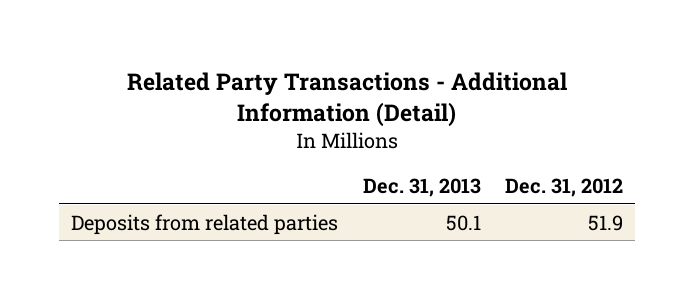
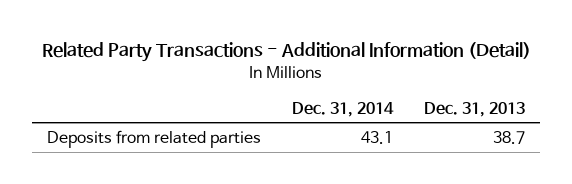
[504,178,623,198] Dec. 31, 2012 -> none
none -> [292,101,395,117] Dec. 31, 2014
[445,214,481,231] 50.1 -> [492,131,525,145] 38.7

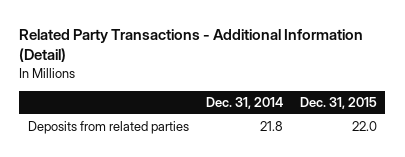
[423,101,525,117] Dec. 31, 2013 -> none
none -> [299,97,377,110] Dec. 31, 2015
[361,131,394,145] 43.1 -> [259,121,283,132] 21.8

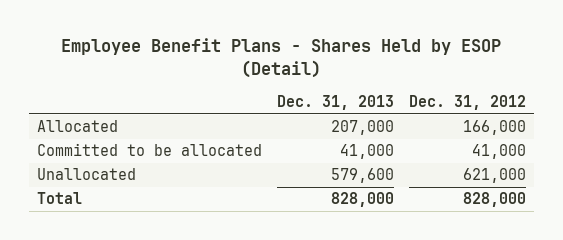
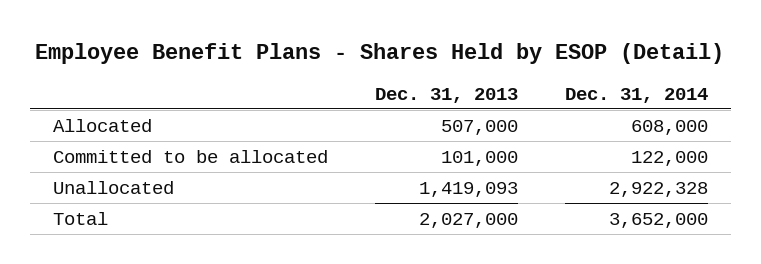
[409,95,527,111] Dec. 31, 2012 -> none
none -> [564,87,708,103] Dec. 31, 2014
[330,120,394,136] 207,000 -> [440,119,518,135] 507,000
[339,144,394,160] 41,000 -> [440,150,518,166] 101,000
[330,168,394,184] 579,600 -> [418,181,518,197] 1,419,093
[330,192,394,208] 828,000 -> [418,212,518,228] 2,027,000

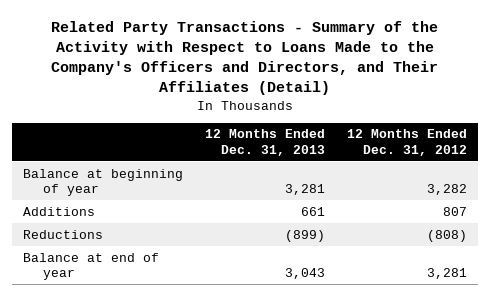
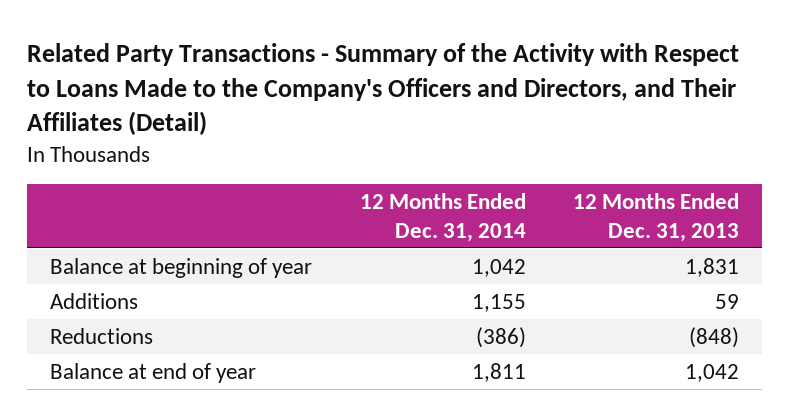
[347,129,468,156] 12 Months Ended Dec. 31, 2012 -> none
none -> [359,192,526,242] 12 Months Ended Dec. 31, 2014
[285,183,326,195] 3,281 -> [684,257,739,277] 1,831
[301,206,326,216] 661 -> [714,293,739,309] 59
[285,229,326,242] (899) -> [688,326,739,348] (848)
[285,267,326,279] 3,043 -> [684,363,739,382] 1,042

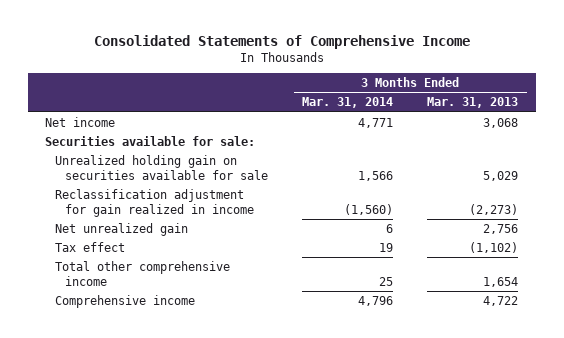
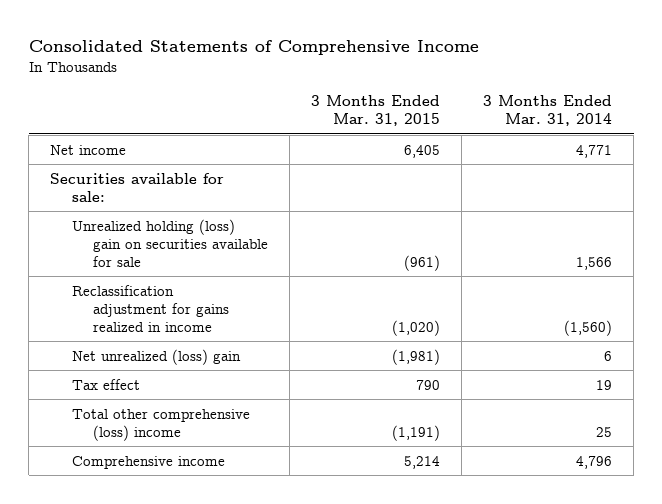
[427,97,519,109] Mar. 31, 2013 -> none
none -> [311,95,441,127] 3 Months Ended Mar. 31, 2015
[54,154,268,180] Unrealized holding gain on securities available for sale -> [71,218,268,267] Unrealized holding (loss) gain on securities available for sale
[54,188,254,217] Reclassification adjustment for gain realized in income -> [71,284,229,332] Reclassification adjustment for gains realized in income
[54,222,188,236] Net unrealized gain -> [71,348,241,365] Net unrealized (loss) gain
[54,260,230,286] Total other comprehensive income -> [71,408,250,441] Total other comprehensive (loss) income

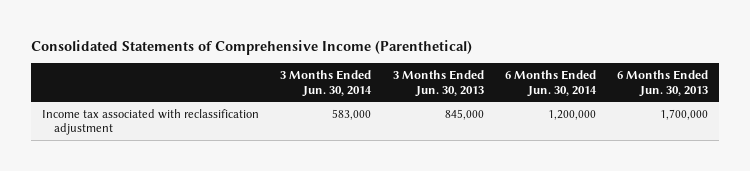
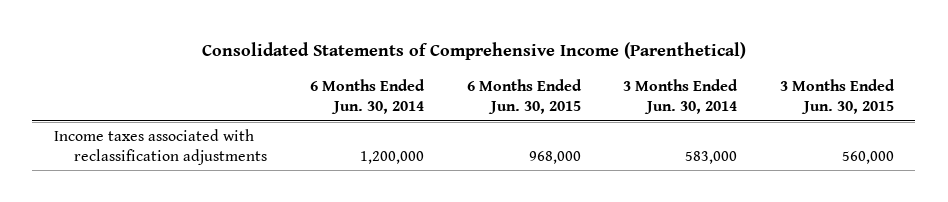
[392,70,484,97] 3 Months Ended Jun. 30, 2013 -> none
[617,70,709,97] 6 Months Ended Jun. 30, 2013 -> none
none -> [466,79,582,115] 6 Months Ended Jun. 30, 2015
none -> [780,79,896,115] 3 Months Ended Jun. 30, 2015
[41,108,259,136] Income tax associated with reclassification adjustment -> [53,129,268,166] Income taxes associated with reclassification adjustments

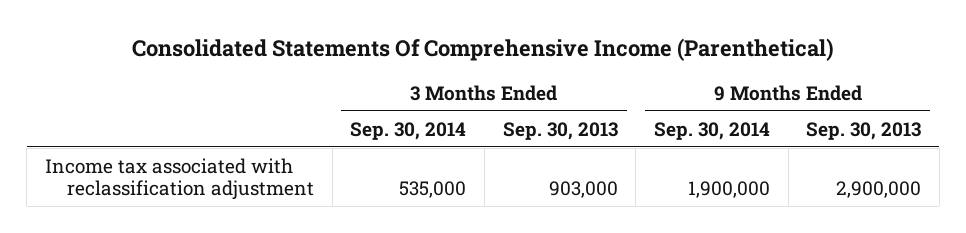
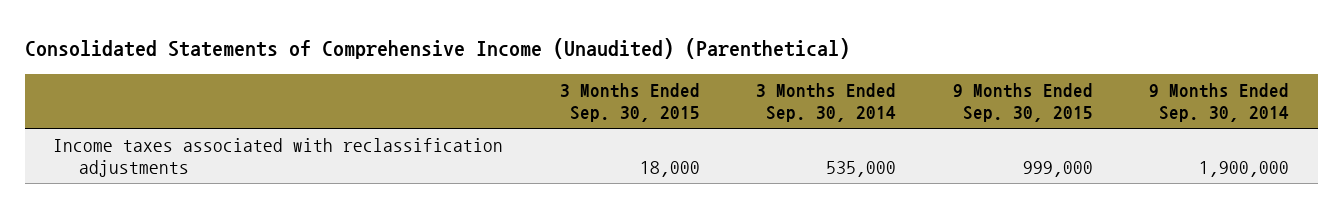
[132,38,835,62] Consolidated Statements Of Comprehensive Income (Parenthetical) -> [25,37,851,59] Consolidated Statements of Comprehensive Income (Unaudited) (Parenthetical)
[502,121,618,140] Sep. 30, 2013 -> none
[806,121,922,140] Sep. 30, 2013 -> none
none -> [559,82,700,122] 3 Months Ended Sep. 30, 2015
none -> [952,82,1093,122] 9 Months Ended Sep. 30, 2015
[44,157,315,200] Income tax associated with reclassification adjustment -> [53,138,504,178] Income taxes associated with reclassification adjustments

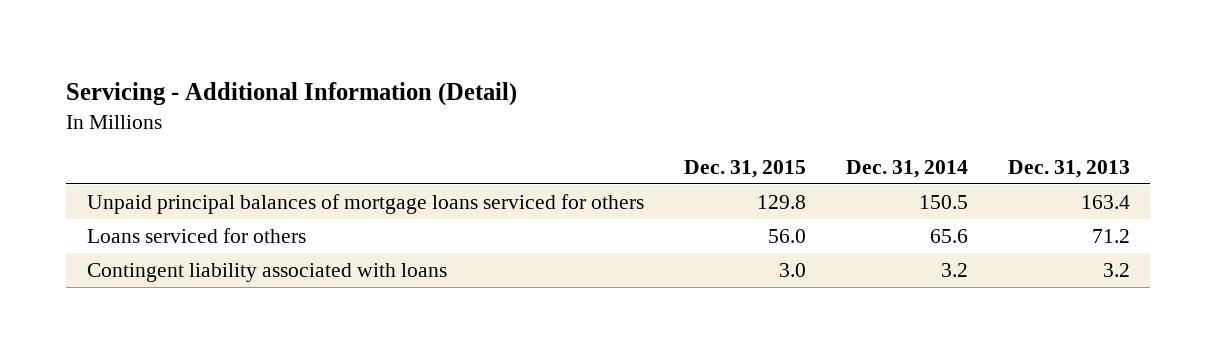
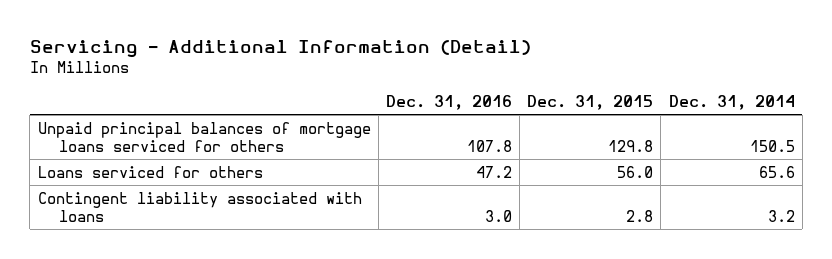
[1008,159,1131,178] Dec. 31, 2013 -> none
none -> [385,94,512,110] Dec. 31, 2016
[778,262,806,277] 3.0 -> [626,209,654,222] 2.8

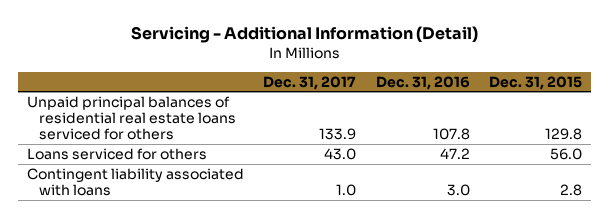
[668,94,795,110] Dec. 31, 2014 -> none
none -> [263,75,357,90] Dec. 31, 2017
[37,121,371,152] Unpaid principal balances of mortgage loans serviced for others -> [27,95,237,141] Unpaid principal balances of residential real estate loans serviced for others

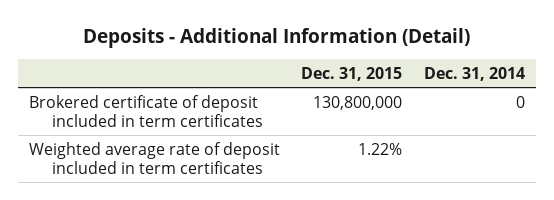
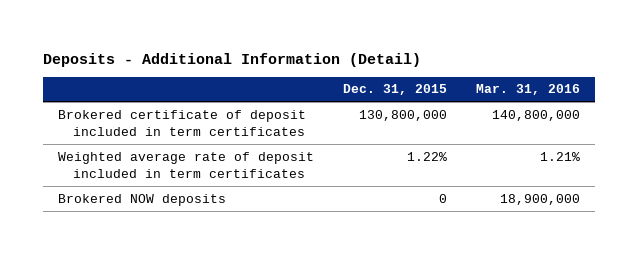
[423,66,525,81] Dec. 31, 2014 -> none
none -> [476,84,581,96] Mar. 31, 2016
none -> [57,193,226,206] Brokered NOW deposits

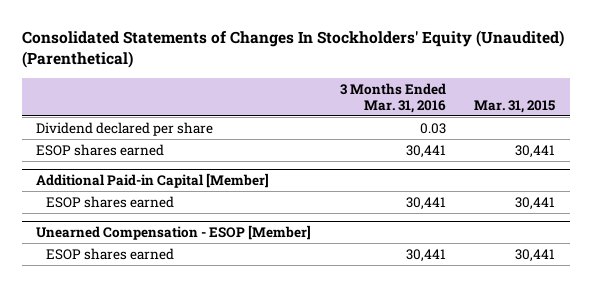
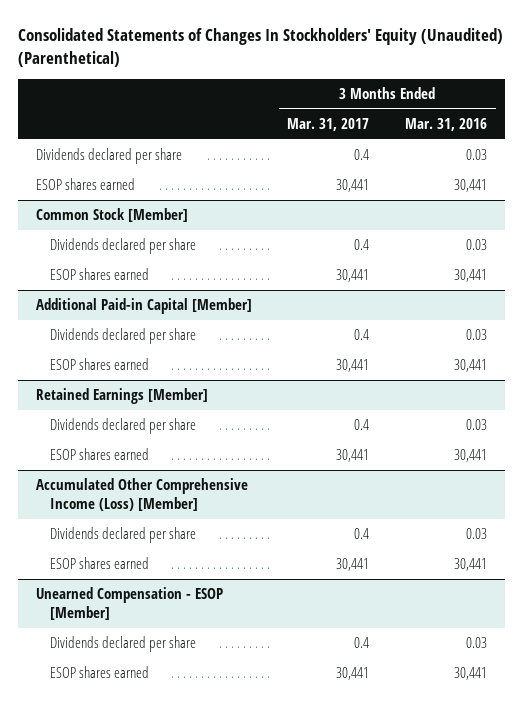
[474,99,556,113] Mar. 31, 2015 -> none
none -> [287,117,370,131] Mar. 31, 2017
[36,121,214,136] Dividend declared per share -> [35,148,182,165] Dividends declared per share
none -> [35,208,188,223] Common Stock [Member]
none -> [49,238,196,255] Dividends declared per share
none -> [49,268,149,281] ESOP shares earned
none -> [49,328,196,345] Dividends declared per share
none -> [35,388,208,405] Retained Earnings [Member]
none -> [49,418,196,435] Dividends declared per share
none -> [49,448,149,461] ESOP shares earned
none -> [35,478,248,512] Accumulated Other Comprehensive Income (Loss) [Member]
none -> [49,527,196,544] Dividends declared per share
none -> [49,557,149,570] ESOP shares earned
none -> [49,636,196,653] Dividends declared per share

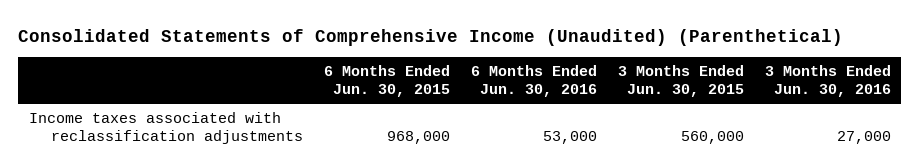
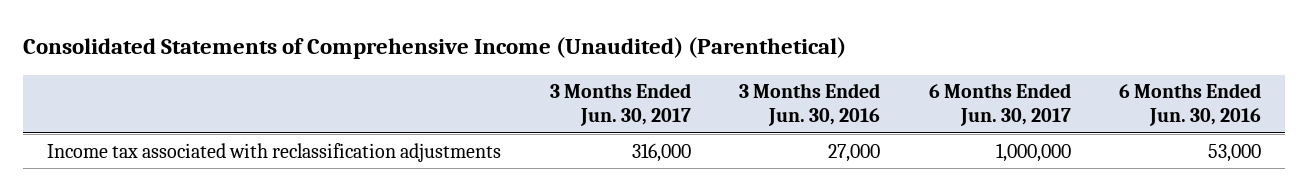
[324,65,451,98] 6 Months Ended Jun. 30, 2015 -> none
[617,65,744,98] 3 Months Ended Jun. 30, 2015 -> none
none -> [549,83,691,127] 3 Months Ended Jun. 30, 2017
none -> [928,83,1071,127] 6 Months Ended Jun. 30, 2017
[28,111,304,145] Income taxes associated with reclassification adjustments -> [47,142,502,162] Income tax associated with reclassification adjustments

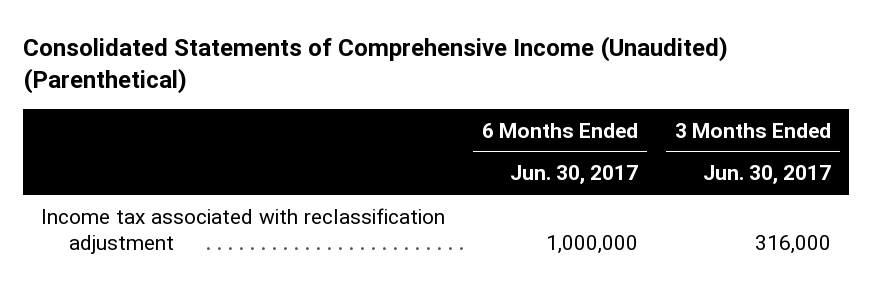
[739,83,881,127] 3 Months Ended Jun. 30, 2016 -> none
[1119,83,1262,127] 6 Months Ended Jun. 30, 2016 -> none
[47,142,502,162] Income tax associated with reclassification adjustments -> [41,207,446,254] Income tax associated with reclassification adjustment

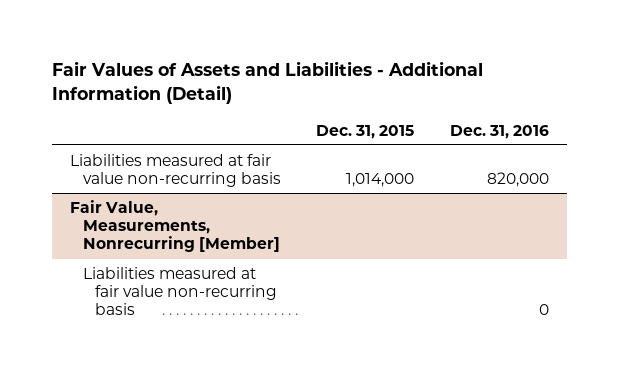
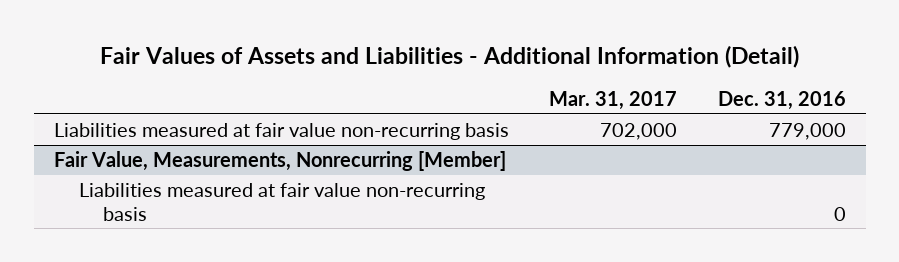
[316,124,415,139] Dec. 31, 2015 -> none
none -> [549,91,678,111] Mar. 31, 2017
[486,172,549,188] 820,000 -> [768,122,846,140] 779,000

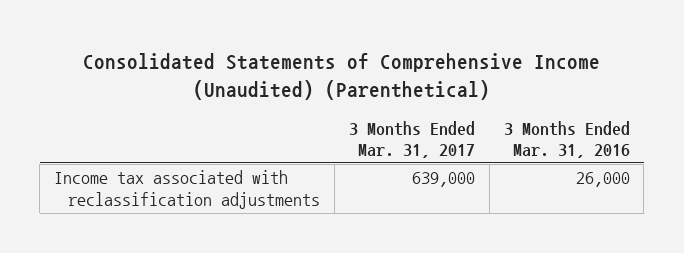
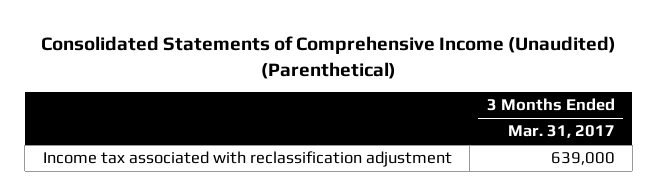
[503,120,630,159] 3 Months Ended Mar. 31, 2016 -> none
[54,170,320,209] Income tax associated with reclassification adjustments -> [42,151,452,168] Income tax associated with reclassification adjustment

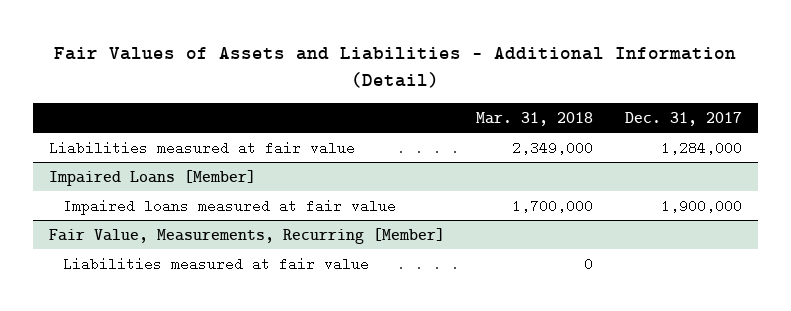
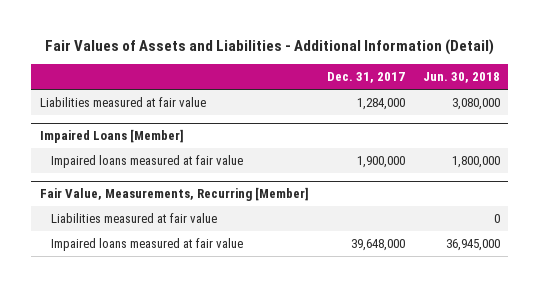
[476,111,594,126] Mar. 31, 2018 -> none
none -> [422,72,500,84] Jun. 30, 2018
none -> [50,238,243,252] Impaired loans measured at fair value

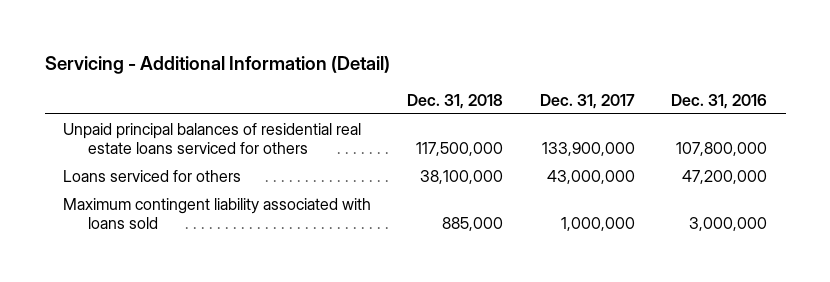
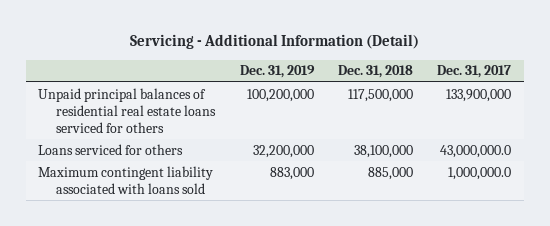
[671,93,768,109] Dec. 31, 2016 -> none
none -> [239,65,315,79] Dec. 31, 2019
[546,169,635,184] 43,000,000 -> [440,144,512,158] 43,000,000.0
[560,217,635,232] 1,000,000 -> [448,166,512,180] 1,000,000.0

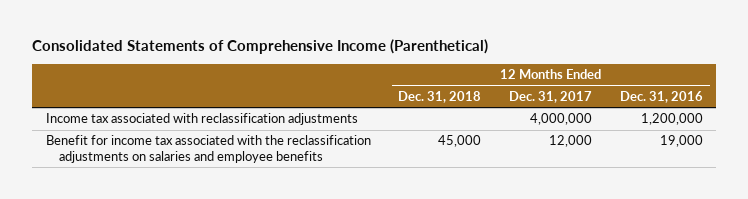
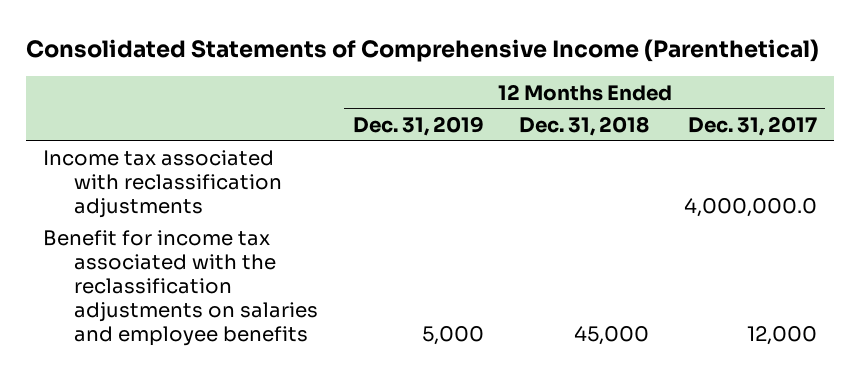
[619,90,703,103] Dec. 31, 2016 -> none
none -> [352,115,484,136] Dec. 31, 2019
[530,113,593,126] 4,000,000 -> [683,198,817,218] 4,000,000.0

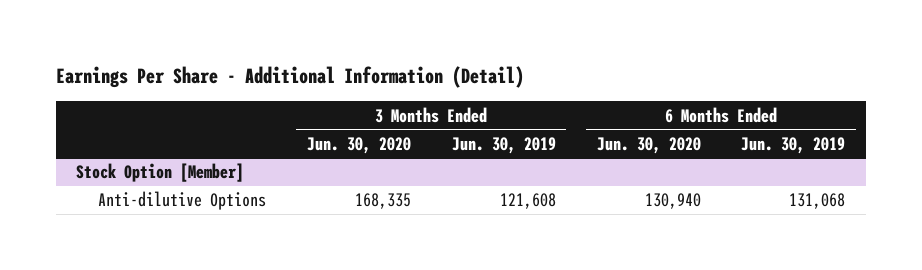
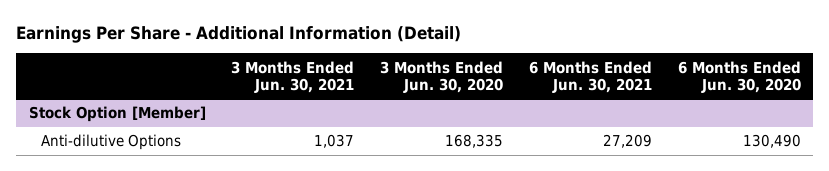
[451,136,556,154] Jun. 30, 2019 -> none
[741,136,846,154] Jun. 30, 2019 -> none
none -> [231,60,355,93] 3 Months Ended Jun. 30, 2021
none -> [528,60,652,93] 6 Months Ended Jun. 30, 2021
[644,193,701,210] 130,940 -> [742,134,801,149] 130,490

